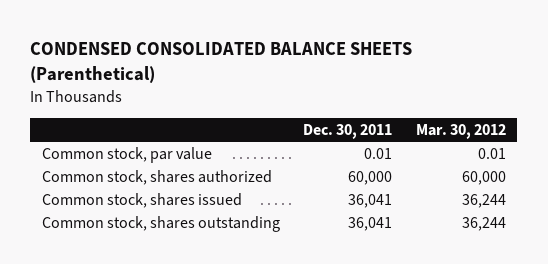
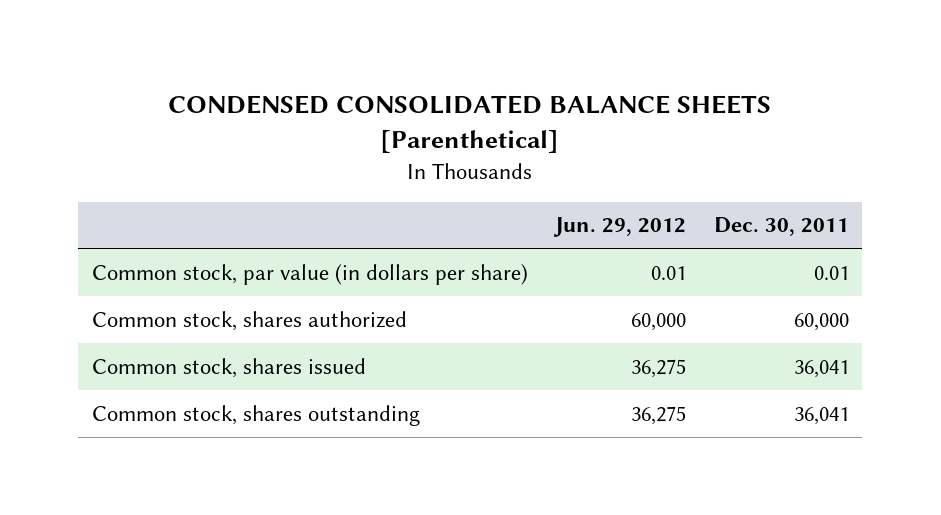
[30,42,413,84] CONDENSED CONSOLIDATED BALANCE SHEETS (Parenthetical) -> [168,95,772,154] CONDENSED CONSOLIDATED BALANCE SHEETS [Parenthetical]
[415,123,506,139] Mar. 30, 2012 -> none
none -> [553,217,687,238] Jun. 29, 2012
[41,146,212,163] Common stock, par value -> [91,263,528,285] Common stock, par value (in dollars per share)

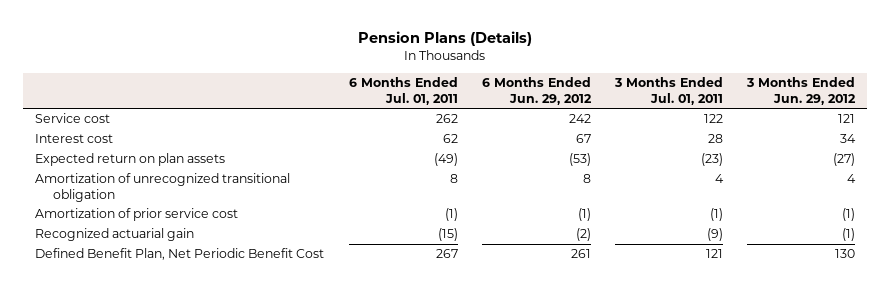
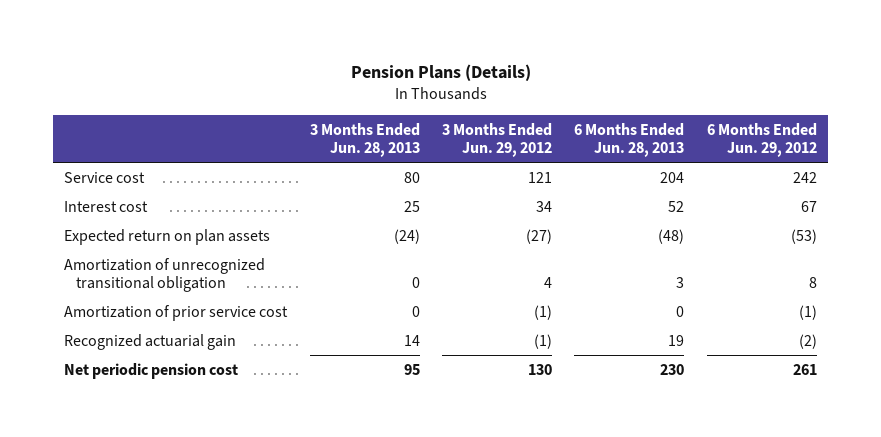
[348,77,458,105] 6 Months Ended Jul. 01, 2011 -> none
[613,77,723,105] 3 Months Ended Jul. 01, 2011 -> none
none -> [309,122,420,158] 3 Months Ended Jun. 28, 2013
none -> [574,122,685,158] 6 Months Ended Jun. 28, 2013
[35,248,325,261] Defined Benefit Plan, Net Periodic Benefit Cost -> [64,362,239,379] Net periodic pension cost

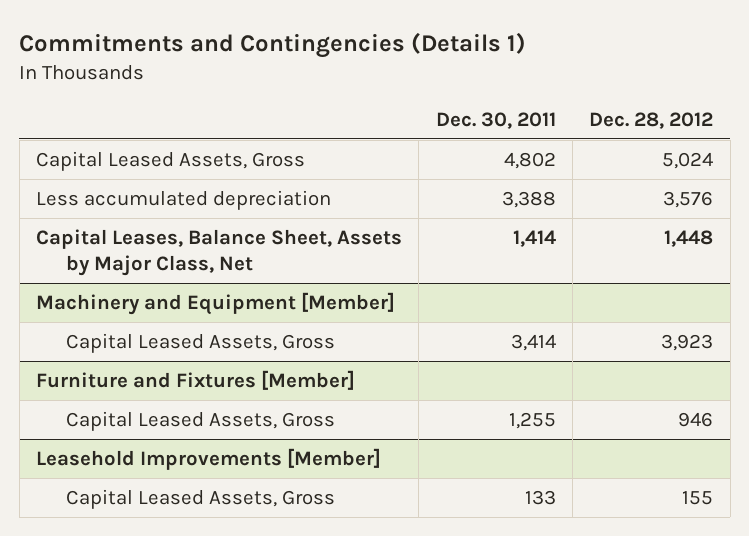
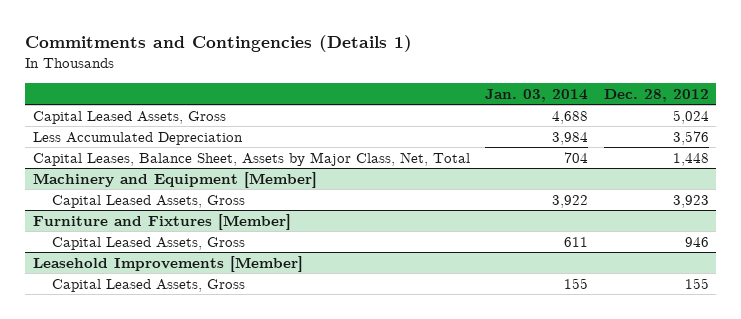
[435,111,556,129] Dec. 30, 2011 -> none
none -> [485,88,589,102] Jan. 03, 2014
[36,189,332,210] Less accumulated depreciation -> [32,131,243,145] Less Accumulated Depreciation
[36,228,403,276] Capital Leases, Balance Sheet, Assets by Major Class, Net -> [32,151,470,166] Capital Leases, Balance Sheet, Assets by Major Class, Net, Total

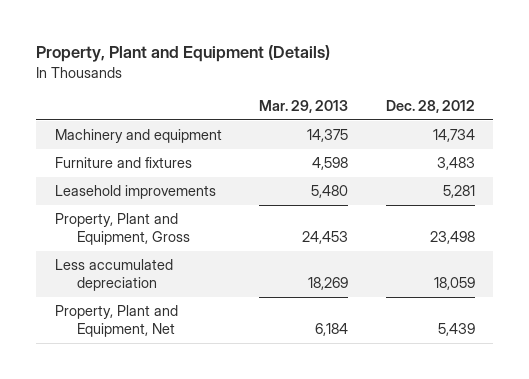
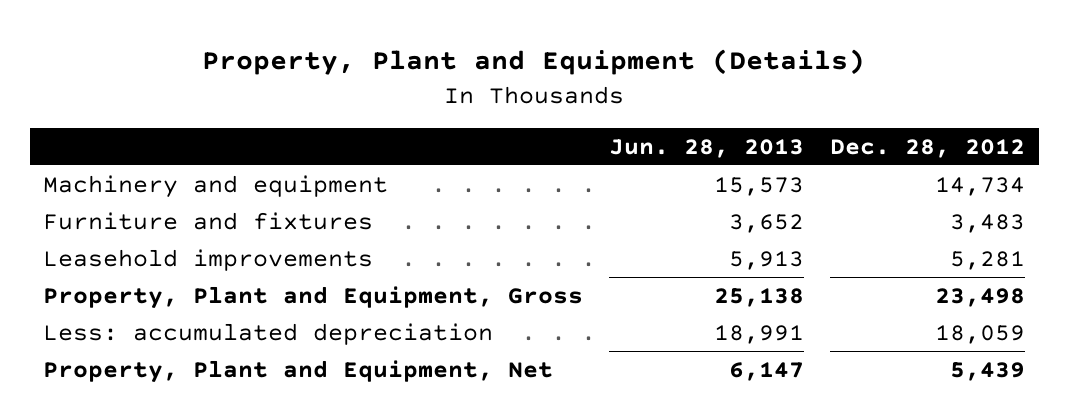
[259,99,349,113] Mar. 29, 2013 -> none
none -> [609,138,805,158] Jun. 28, 2013
[54,259,173,291] Less accumulated depreciation -> [43,322,494,345] Less: accumulated depreciation

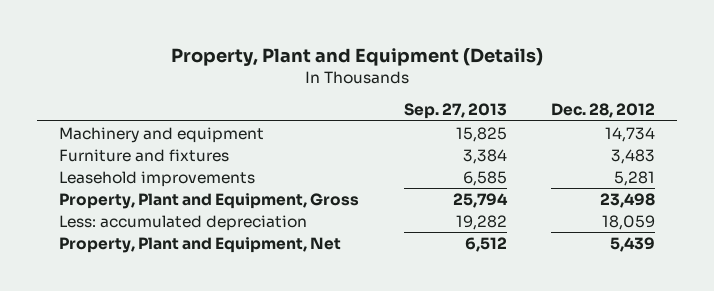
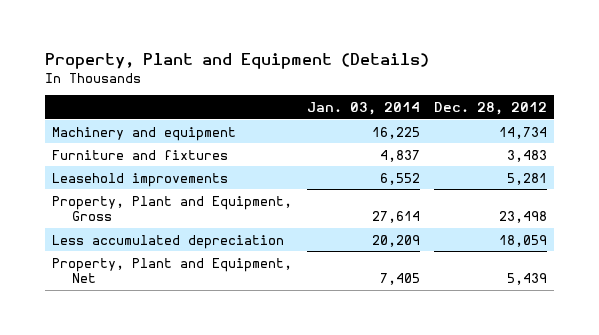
[403,103,507,120] Sep. 27, 2013 -> none
none -> [306,102,420,116] Jan. 03, 2014
[59,214,308,231] Less: accumulated depreciation -> [52,234,285,249] Less accumulated depreciation

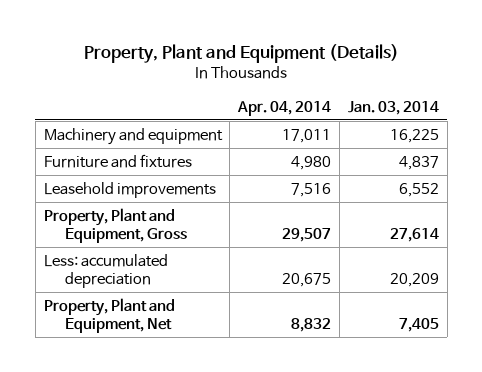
[433,102,547,116] Dec. 28, 2012 -> none
none -> [237,100,332,116] Apr. 04, 2014
[52,234,285,249] Less accumulated depreciation -> [43,253,168,288] Less: accumulated depreciation

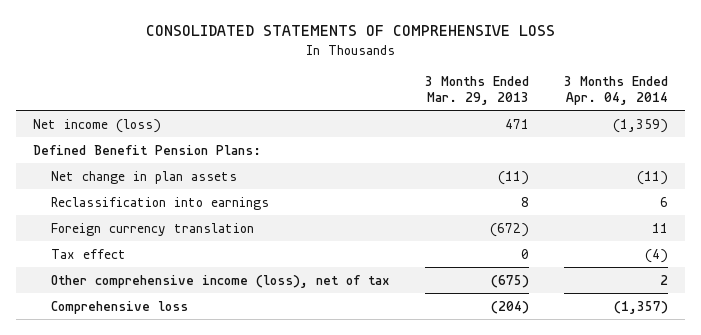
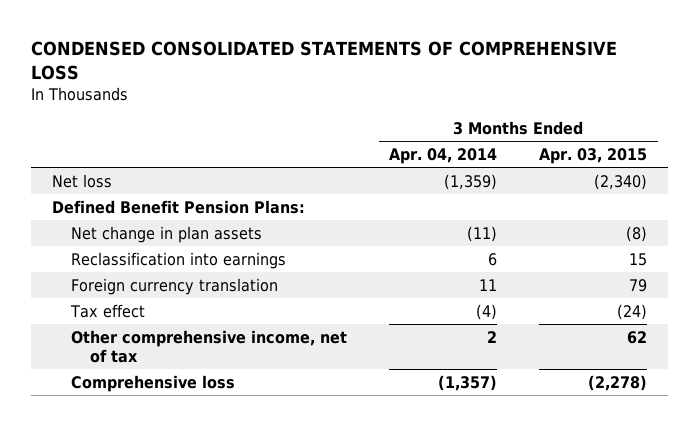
[145,25,555,37] CONSOLIDATED STATEMENTS OF COMPREHENSIVE LOSS -> [31,40,618,80] CONDENSED CONSOLIDATED STATEMENTS OF COMPREHENSIVE LOSS
[424,75,529,105] 3 Months Ended Mar. 29, 2013 -> none
none -> [539,147,648,164] Apr. 03, 2015
[33,118,162,133] Net income (loss) -> [52,173,113,188] Net loss
[50,274,390,288] Other comprehensive income (loss), net of tax -> [71,329,348,363] Other comprehensive income, net of tax

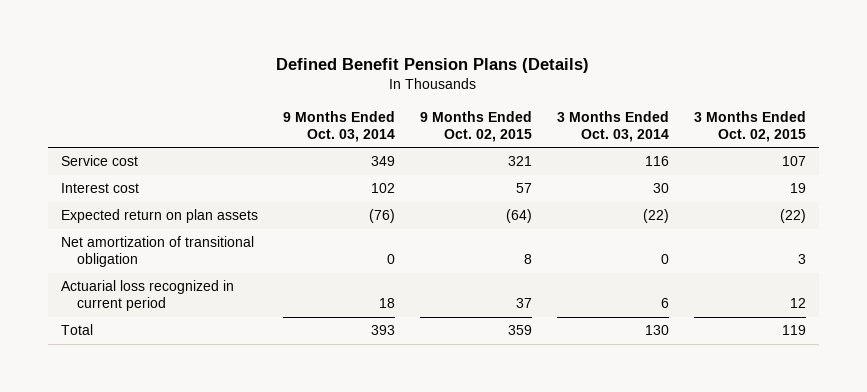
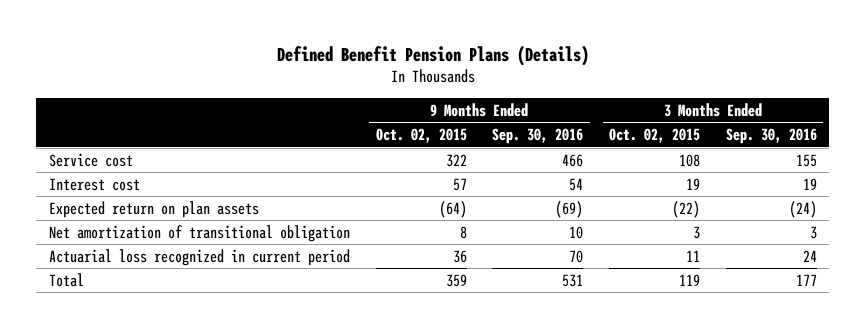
[282,110,395,142] 9 Months Ended Oct. 03, 2014 -> none
[557,110,670,142] 3 Months Ended Oct. 03, 2014 -> none
none -> [492,128,584,145] Sep. 30, 2016
none -> [725,128,817,145] Sep. 30, 2016
[507,156,532,167] 321 -> [445,153,467,167] 322
[782,156,807,167] 107 -> [678,153,700,167] 108
[515,298,532,309] 37 -> [452,249,467,263] 36
[790,298,807,309] 12 -> [685,249,700,262] 11

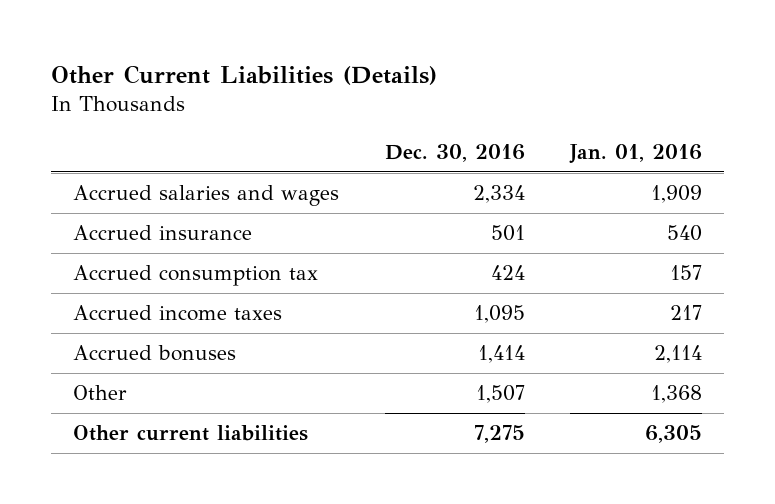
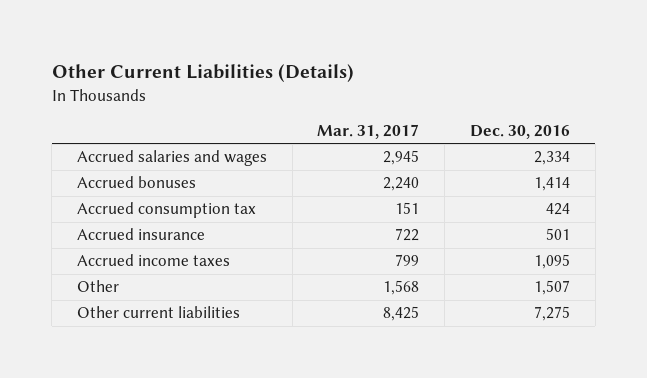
[568,144,702,165] Jan. 01, 2016 -> none
none -> [317,123,420,139] Mar. 31, 2017
[73,345,237,362] Accrued bonuses -> [76,176,196,189] Accrued bonuses
[73,225,253,241] Accrued insurance -> [76,228,205,241] Accrued insurance

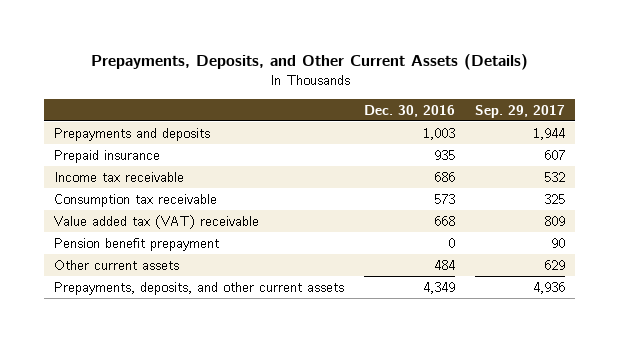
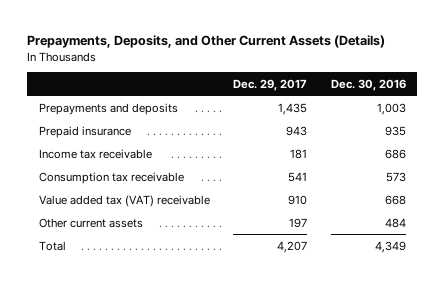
[474,105,565,119] Sep. 29, 2017 -> none
none -> [233,78,308,91] Dec. 29, 2017
[54,237,220,251] Pension benefit prepayment -> none
[54,281,345,295] Prepayments, deposits, and other current assets -> [39,240,67,251] Total

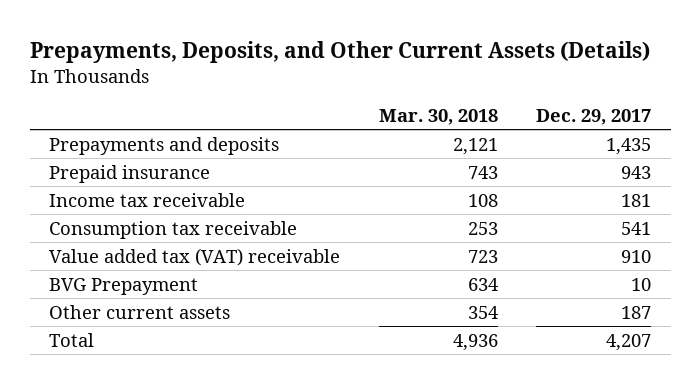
[330,78,406,91] Dec. 30, 2016 -> none
none -> [378,108,498,125] Mar. 30, 2018
none -> [48,277,198,295] BVG Prepayment
[289,217,308,228] 197 -> [621,305,652,319] 187

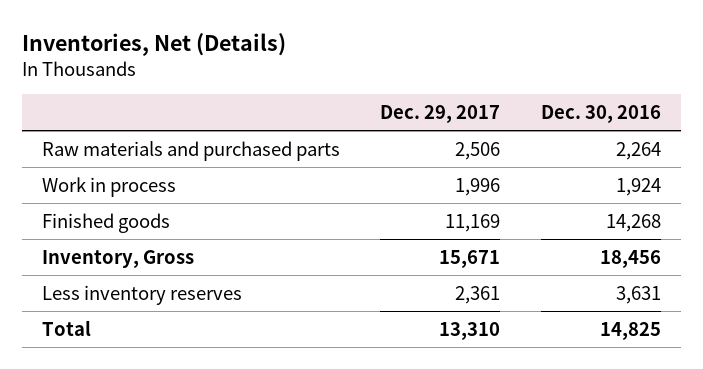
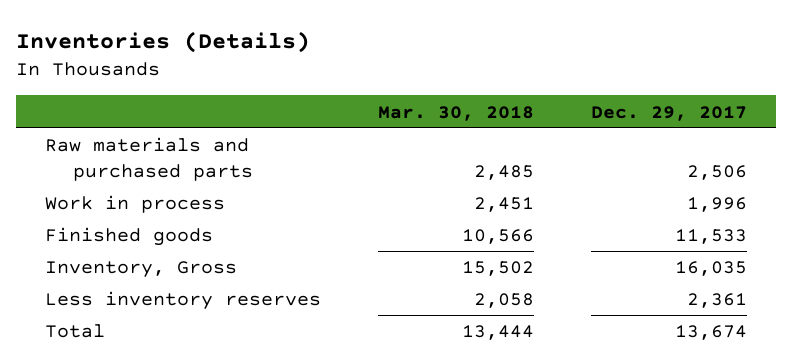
[21,32,286,56] Inventories, Net (Details) -> [16,30,311,53] Inventories (Details)
[540,104,661,123] Dec. 30, 2016 -> none
none -> [378,105,535,121] Mar. 30, 2018
[445,213,501,232] 11,169 -> [675,229,748,245] 11,533
[439,249,501,268] 15,671 -> [675,261,748,277] 16,035
[439,321,501,340] 13,310 -> [675,325,748,341] 13,674

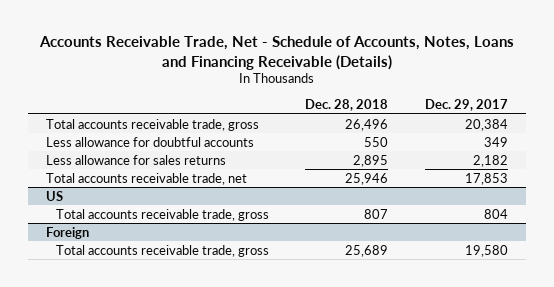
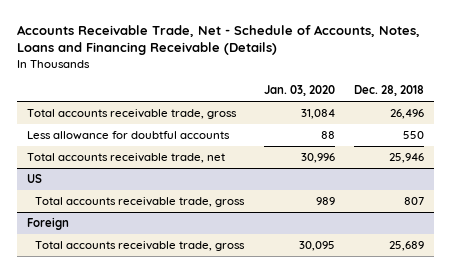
[425,99,509,112] Dec. 29, 2017 -> none
none -> [263,85,335,97] Jan. 03, 2020
[46,154,227,165] Less allowance for sales returns -> none

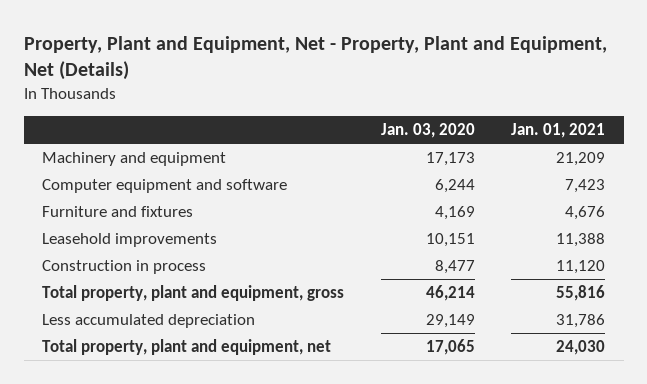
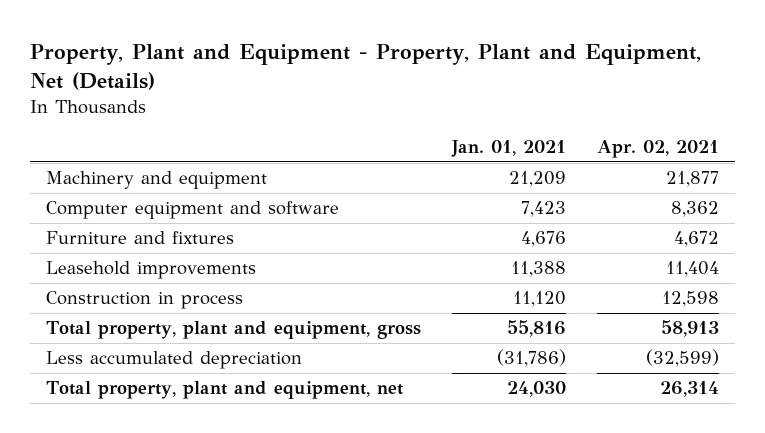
[23,35,607,81] Property, Plant and Equipment, Net - Property, Plant and Equipment, Net (Details) -> [30,44,702,90] Property, Plant and Equipment - Property, Plant and Equipment, Net (Details)
[380,123,475,139] Jan. 03, 2020 -> none
none -> [596,140,719,159] Apr. 02, 2021
[556,314,606,329] 31,786 -> [496,349,566,368] (31,786)

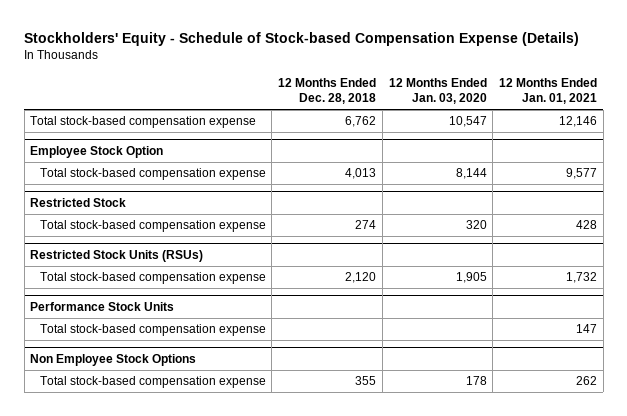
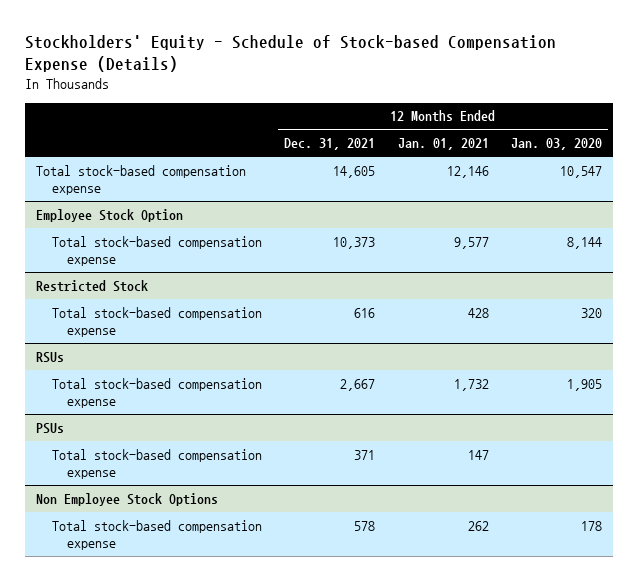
[278,77,377,105] 12 Months Ended Dec. 28, 2018 -> none
none -> [284,138,376,151] Dec. 31, 2021
[30,249,204,262] Restricted Stock Units (RSUs) -> [36,351,65,363] RSUs
[30,301,175,311] Performance Stock Units -> [36,422,65,434] PSUs

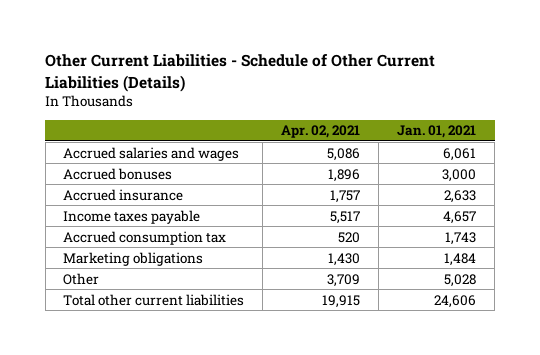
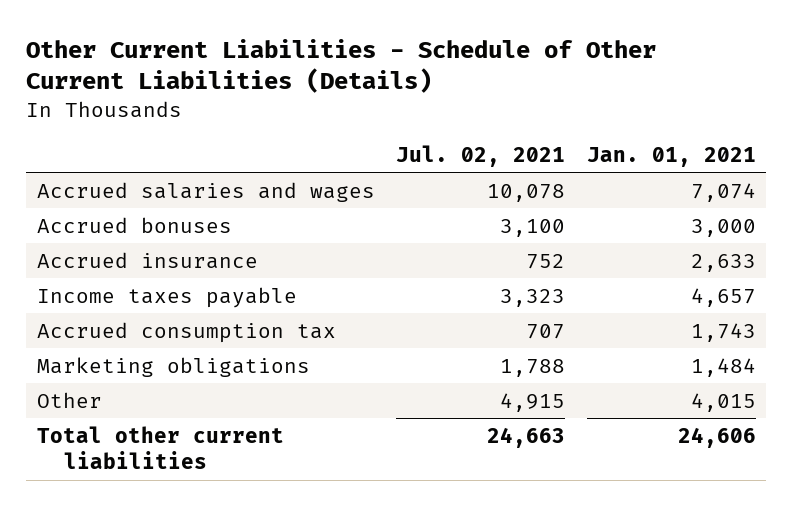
[281,125,361,139] Apr. 02, 2021 -> none
none -> [396,144,566,167] Jul. 02, 2021
[443,147,477,161] 6,061 -> [690,182,756,202] 7,074
[444,273,477,287] 5,028 -> [690,392,756,412] 4,015

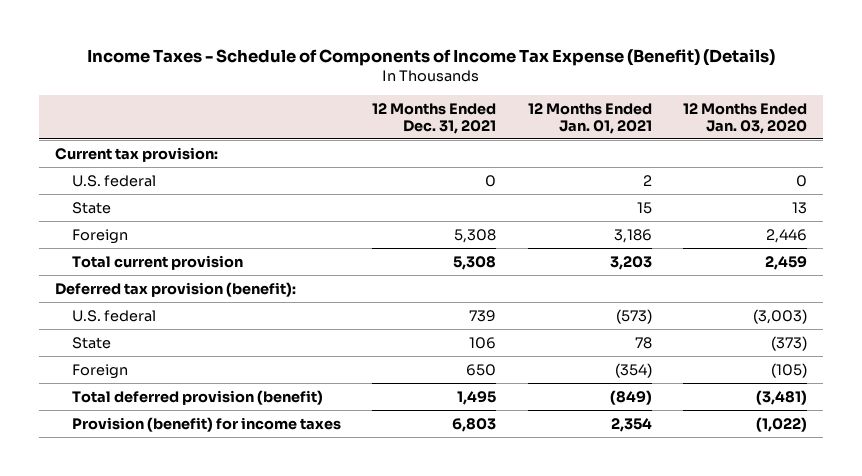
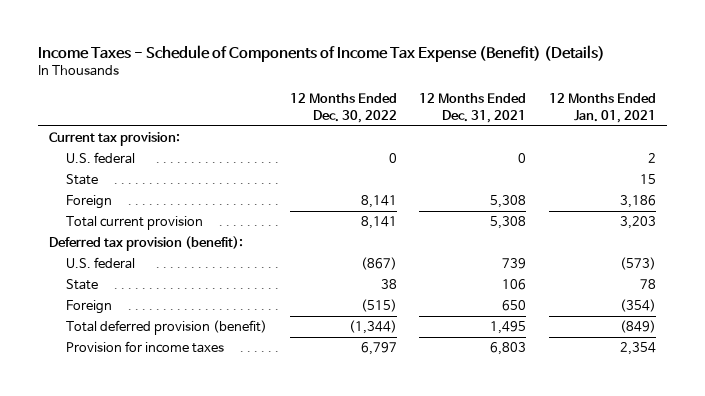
[683,102,808,134] 12 Months Ended Jan. 03, 2020 -> none
none -> [289,93,397,124] 12 Months Ended Dec. 30, 2022
[71,416,341,432] Provision (benefit) for income taxes -> [66,340,225,353] Provision for income taxes

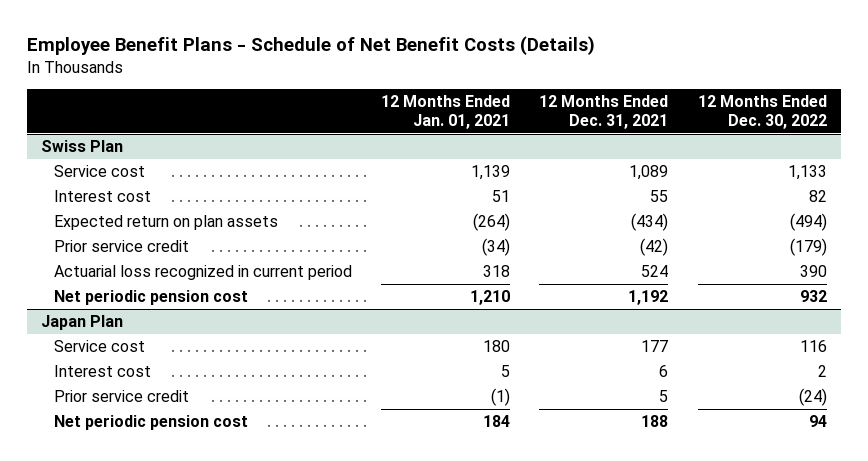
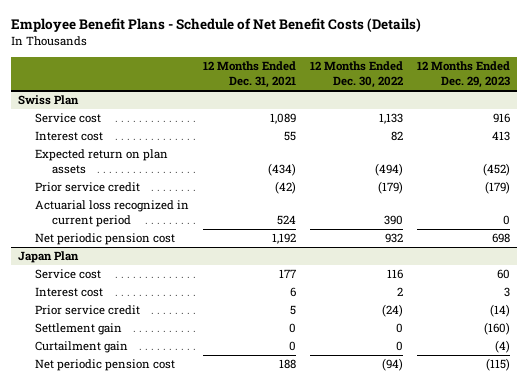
[381,94,511,129] 12 Months Ended Jan. 01, 2021 -> none
none -> [416,61,510,89] 12 Months Ended Dec. 29, 2023
none -> [34,323,122,336] Settlement gain
none -> [34,341,128,354] Curtailment gain
[808,415,827,428] 94 -> [381,358,403,372] (94)

